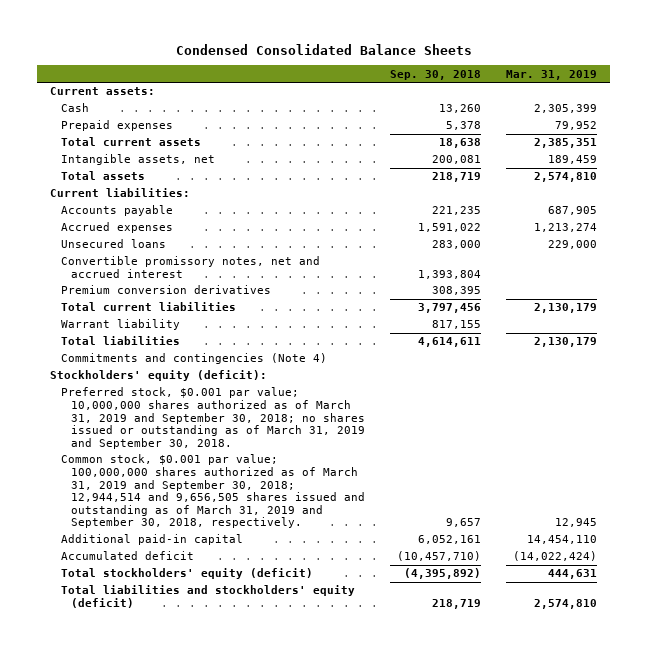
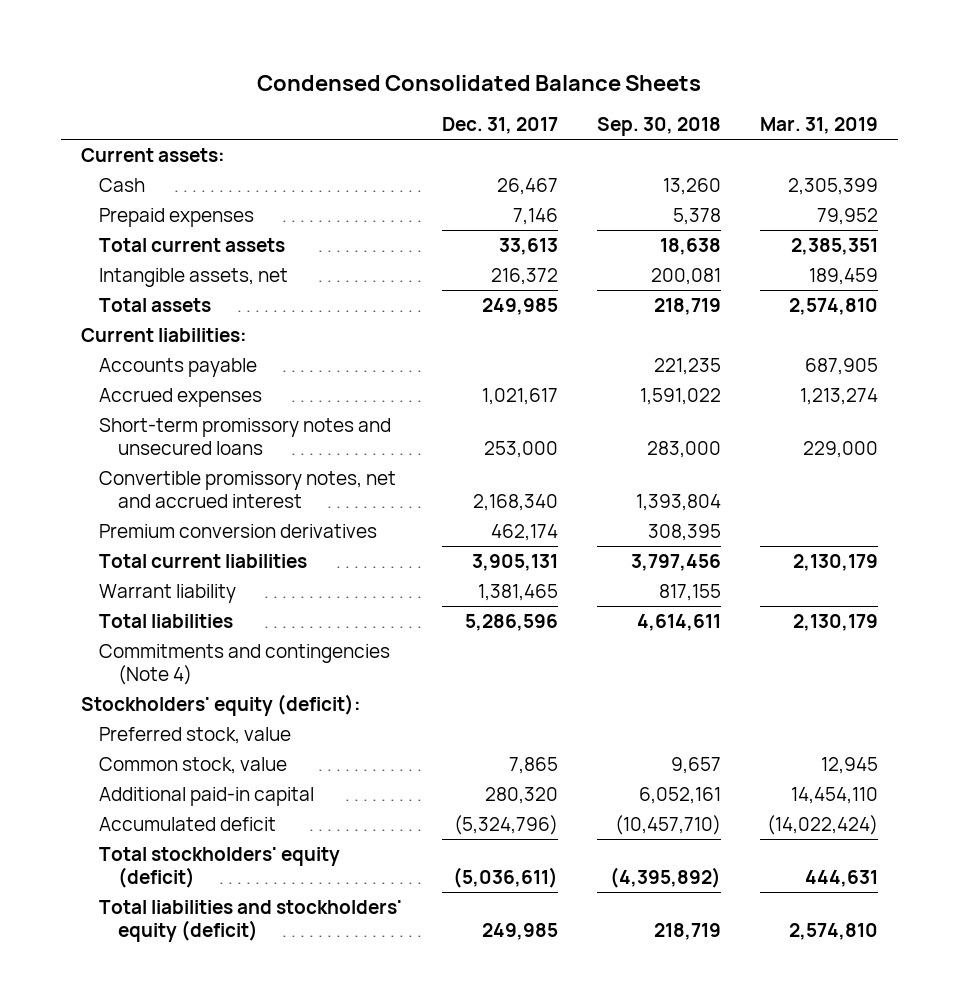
none -> [441,117,558,135] Dec. 31, 2017
[60,239,166,249] Unsecured loans -> [99,417,392,455] Short-term promissory notes and unsecured loans
[60,387,366,449] Preferred stock, $0.001 par value; 10,000,000 shares authorized as of March 31, 2019 and September 30, 2018; no shares issued or outstanding as of March 31, 2019 and September 30, 2018. -> [99,726,292,744] Preferred stock, value
[60,454,366,529] Common stock, $0.001 par value; 100,000,000 shares authorized as of March 31, 2019 and September 30, 2018; 12,944,514 and 9,656,505 shares issued and outstanding as of March 31, 2019 and September 30, 2018, respectively. -> [99,756,288,774] Common stock, value

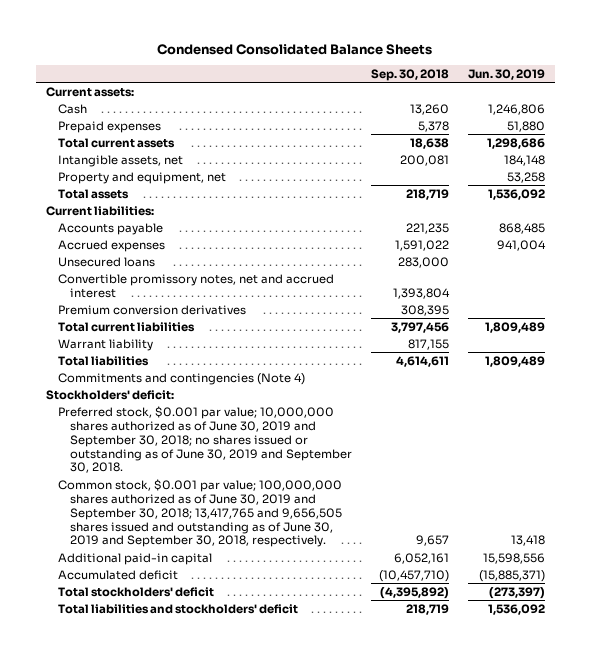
[441,117,558,135] Dec. 31, 2017 -> none
[760,117,879,135] Mar. 31, 2019 -> none
none -> [468,68,546,80] Jun. 30, 2019
none -> [58,171,227,184] Property and equipment, net
[99,417,392,455] Short-term promissory notes and unsecured loans -> [58,256,156,267] Unsecured loans
[80,693,361,716] Stockholders' equity (deficit): -> [45,389,174,400] Stockholders' deficit:
[99,726,292,744] Preferred stock, value -> [58,405,353,474] Preferred stock, $0.001 par value; 10,000,000 shares authorized as of June 30, 2019 and September 30, 2018; no shares issued or outstanding as of June 30, 2019 and September 30, 2018.
[99,756,288,774] Common stock, value -> [58,478,343,548] Common stock, $0.001 par value; 100,000,000 shares authorized as of June 30, 2019 and September 30, 2018; 13,417,765 and 9,656,505 shares issued and outstanding as of June 30, 2019 and September 30, 2018, respectively.
[99,846,341,888] Total stockholders' equity (deficit) -> [58,586,215,597] Total stockholders' deficit
[99,899,403,942] Total liabilities and stockholders' equity (deficit) -> [58,603,299,614] Total liabilities and stockholders' deficit

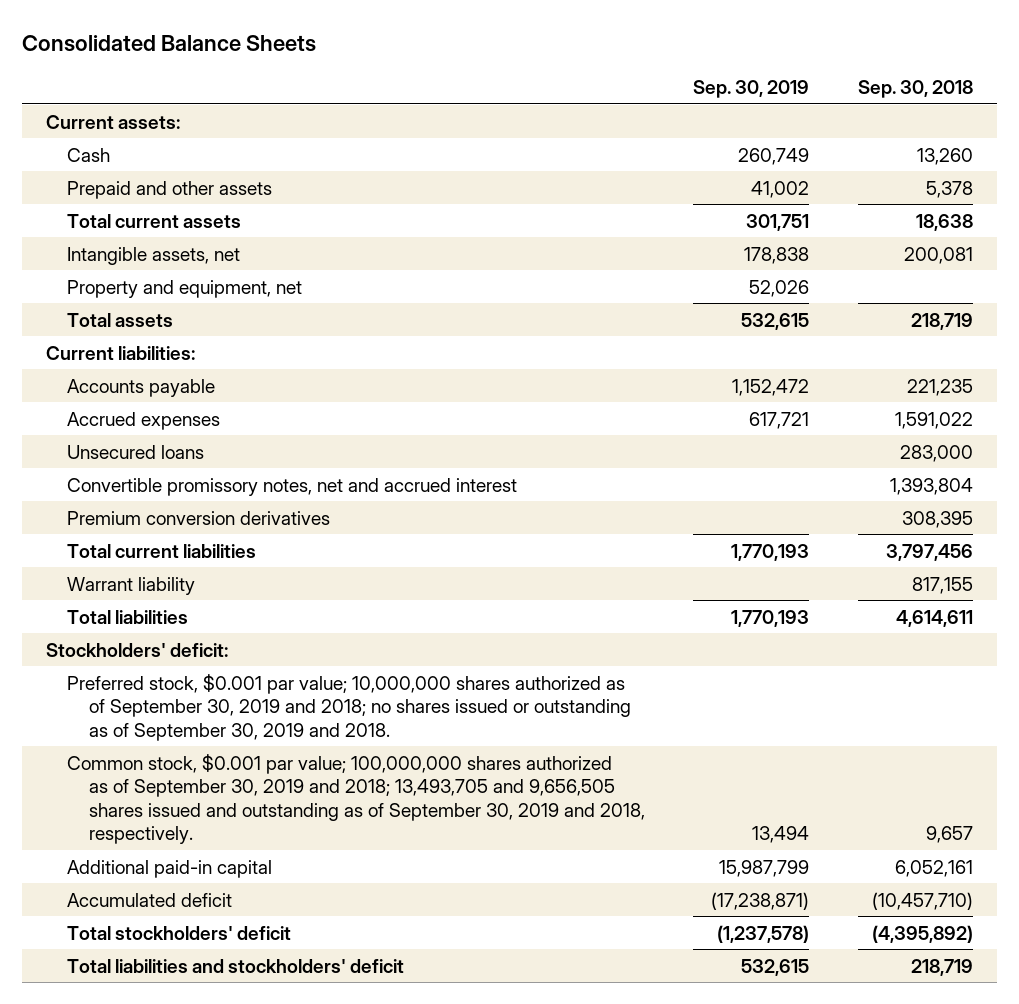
[157,44,433,56] Condensed Consolidated Balance Sheets -> [21,35,316,53] Consolidated Balance Sheets
[468,68,546,80] Jun. 30, 2019 -> none
none -> [693,79,810,98] Sep. 30, 2019
[58,120,162,133] Prepaid expenses -> [67,180,273,199] Prepaid and other assets
[58,372,306,385] Commitments and contingencies (Note 4) -> none
[58,405,353,474] Preferred stock, $0.001 par value; 10,000,000 shares authorized as of June 30, 2019 and September 30, 2018; no shares issued or outstanding as of June 30, 2019 and September 30, 2018. -> [67,673,631,741] Preferred stock, $0.001 par value; 10,000,000 shares authorized as of September 30, 2019 and 2018; no shares issued or outstanding as of September 30, 2019 and 2018.
[58,478,343,548] Common stock, $0.001 par value; 100,000,000 shares authorized as of June 30, 2019 and September 30, 2018; 13,417,765 and 9,656,505 shares issued and outstanding as of June 30, 2019 and September 30, 2018, respectively. -> [67,753,645,845] Common stock, $0.001 par value; 100,000,000 shares authorized as of September 30, 2019 and 2018; 13,493,705 and 9,656,505 shares issued and outstanding as of September 30, 2019 and 2018, respectively.

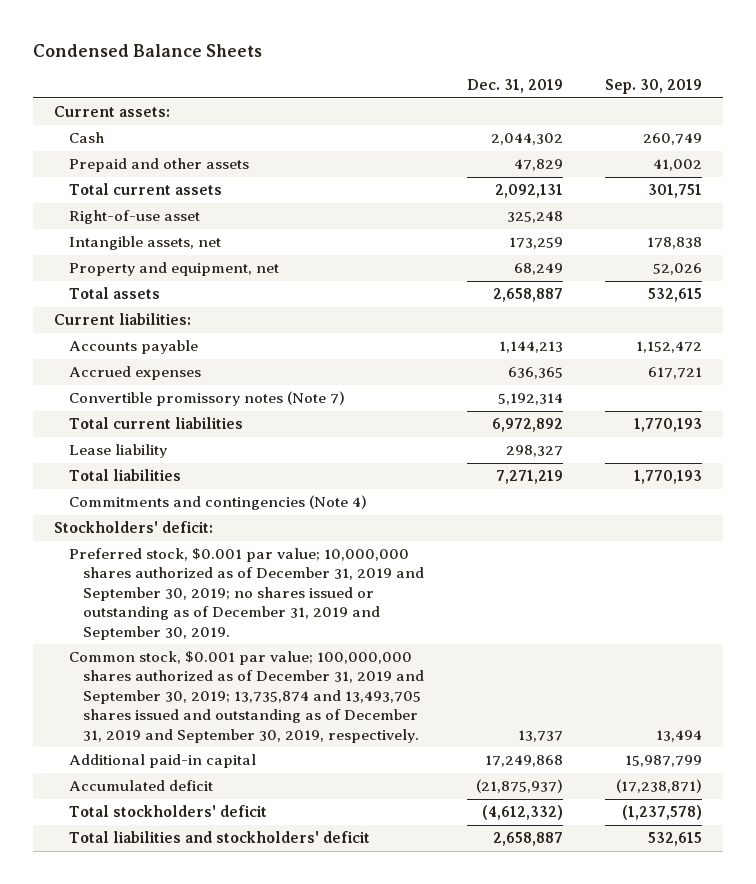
[21,35,316,53] Consolidated Balance Sheets -> [33,43,263,57] Condensed Balance Sheets
[857,79,973,98] Sep. 30, 2018 -> none
none -> [466,79,563,94] Dec. 31, 2019
none -> [68,210,200,225] Right-of-use asset
[67,444,205,459] Unsecured loans -> none
[67,510,331,525] Premium conversion derivatives -> none
[67,477,518,496] Convertible promissory notes, net and accrued interest -> [68,391,345,407] Convertible promissory notes (Note 7)
[67,576,196,595] Warrant liability -> none
none -> [68,444,167,459] Lease liability
none -> [68,495,367,511] Commitments and contingencies (Note 4)
[67,673,631,741] Preferred stock, $0.001 par value; 10,000,000 shares authorized as of September 30, 2019 and 2018; no shares issued or outstanding as of September 30, 2019 and 2018. -> [68,548,425,640] Preferred stock, $0.001 par value; 10,000,000 shares authorized as of December 31, 2019 and September 30, 2019; no shares issued or outstanding as of December 31, 2019 and September 30, 2019.
[67,753,645,845] Common stock, $0.001 par value; 100,000,000 shares authorized as of September 30, 2019 and 2018; 13,493,705 and 9,656,505 shares issued and outstanding as of September 30, 2019 and 2018, respectively. -> [68,651,425,743] Common stock, $0.001 par value; 100,000,000 shares authorized as of December 31, 2019 and September 30, 2019; 13,735,874 and 13,493,705 shares issued and outstanding as of December 31, 2019 and September 30, 2019, respectively.

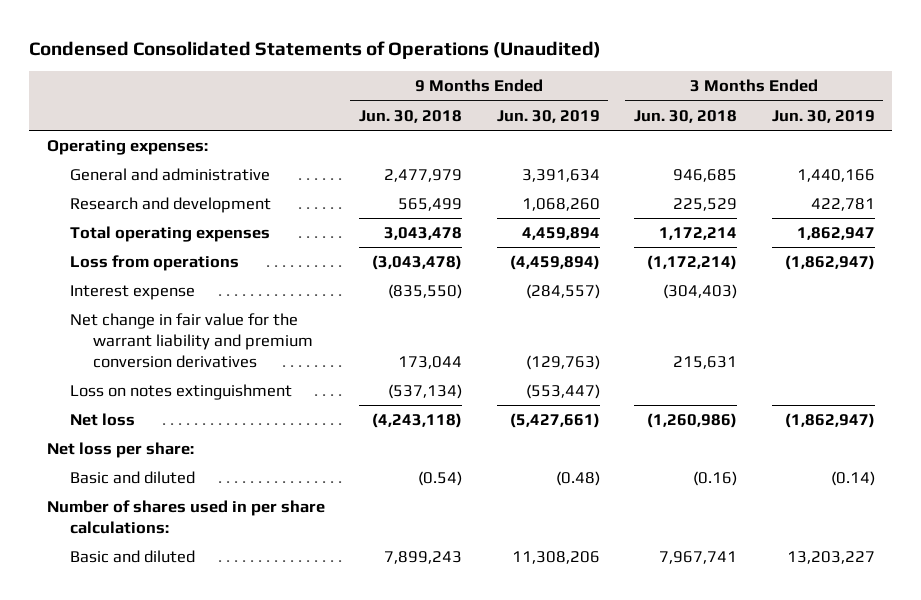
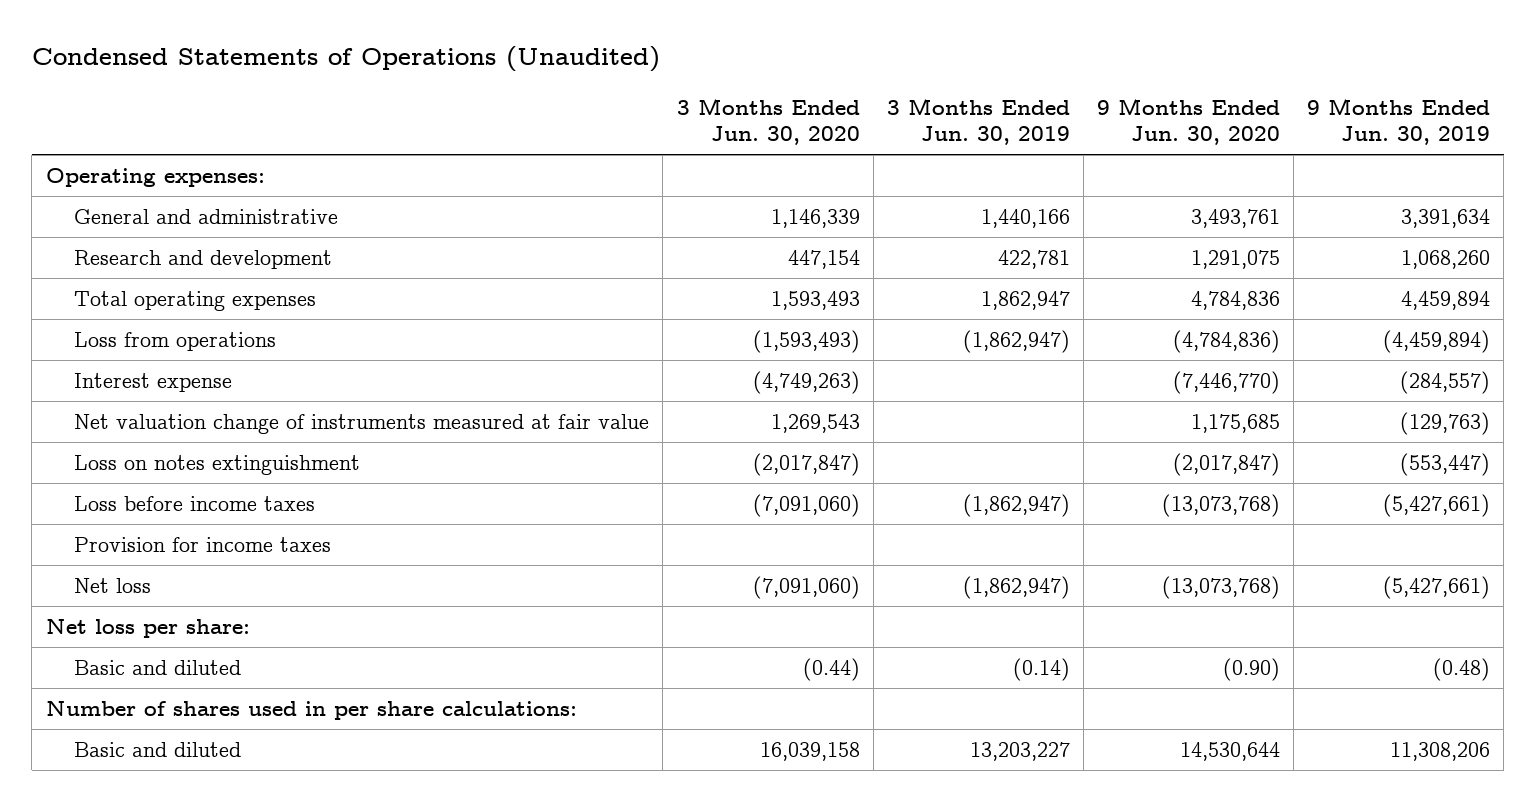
[29,40,602,59] Condensed Consolidated Statements of Operations (Unaudited) -> [31,46,660,73] Condensed Statements of Operations (Unaudited)
[359,109,463,123] Jun. 30, 2018 -> none
[634,109,738,123] Jun. 30, 2018 -> none
none -> [676,97,860,145] 3 Months Ended Jun. 30, 2020
none -> [1096,97,1280,145] 9 Months Ended Jun. 30, 2020
[69,313,313,368] Net change in fair value for the warrant liability and premium conversion derivatives -> [74,414,650,435] Net valuation change of instruments measured at fair value
none -> [74,496,316,512] Loss before income taxes
none -> [74,537,332,553] Provision for income taxes

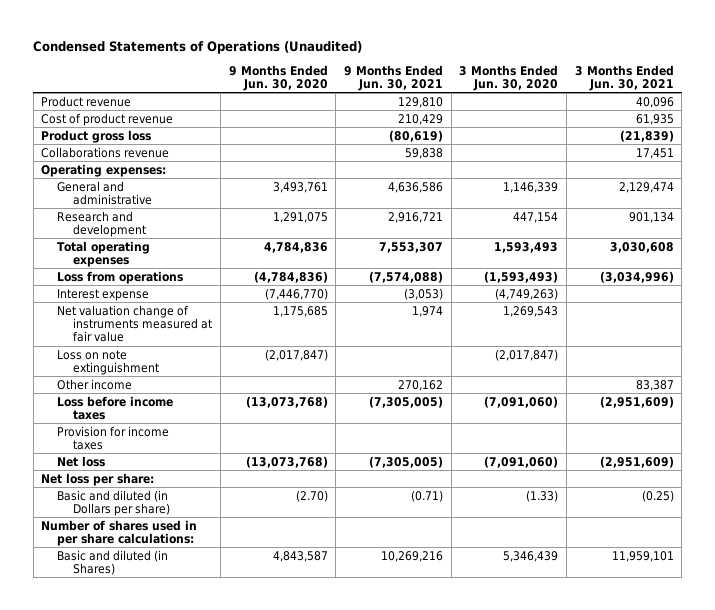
[886,97,1070,145] 3 Months Ended Jun. 30, 2019 -> none
[1307,97,1491,145] 9 Months Ended Jun. 30, 2019 -> none
none -> [343,64,443,91] 9 Months Ended Jun. 30, 2021
none -> [574,64,674,91] 3 Months Ended Jun. 30, 2021
none -> [41,95,132,107] Product revenue
none -> [41,112,174,126] Cost of product revenue
none -> [41,129,152,143] Product gross loss
none -> [41,146,170,158] Collaborations revenue
[74,455,361,476] Loss on notes extinguishment -> [57,349,160,375] Loss on note extinguishment
none -> [57,378,133,390] Other income
[74,660,242,676] Basic and diluted -> [57,489,171,516] Basic and diluted (in Dollars per share)
[802,658,860,682] (0.44) -> [526,489,559,502] (1.33)
[1222,658,1280,682] (0.90) -> [295,489,328,502] (2.70)
[74,742,242,758] Basic and diluted -> [57,549,169,575] Basic and diluted (in Shares)
[759,742,860,762] 16,039,158 -> [503,550,559,562] 5,346,439
[1179,742,1280,762] 14,530,644 -> [272,550,328,562] 4,843,587

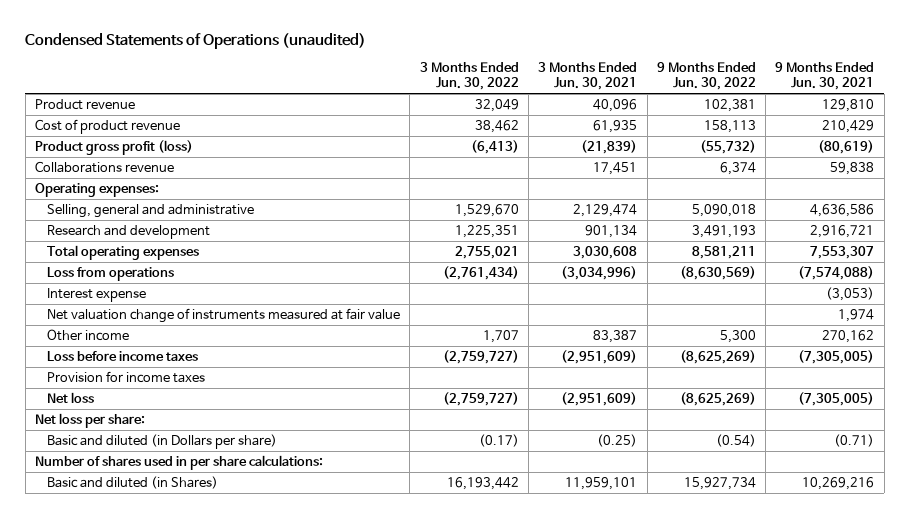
[33,40,363,54] Condensed Statements of Operations (Unaudited) -> [25,32,367,49] Condensed Statements of Operations (unaudited)
[228,64,328,91] 9 Months Ended Jun. 30, 2020 -> none
[459,64,559,91] 3 Months Ended Jun. 30, 2020 -> none
none -> [419,62,519,91] 3 Months Ended Jun. 30, 2022
none -> [656,62,756,91] 9 Months Ended Jun. 30, 2022
[41,129,152,143] Product gross loss -> [35,139,194,155] Product gross profit (loss)
[57,180,153,205] General and administrative -> [47,203,255,218] Selling, general and administrative
[57,349,160,375] Loss on note extinguishment -> none

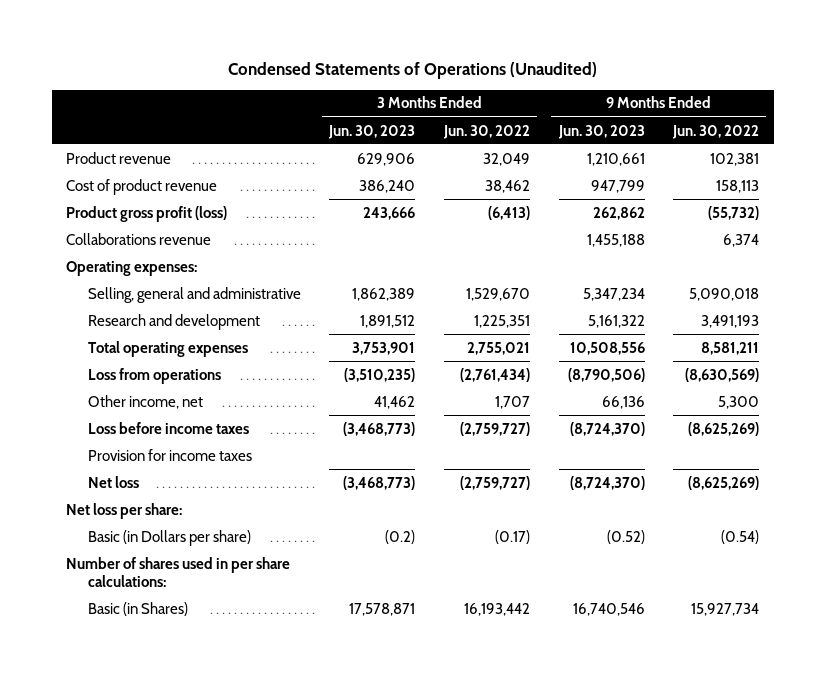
[25,32,367,49] Condensed Statements of Operations (unaudited) -> [227,61,597,79] Condensed Statements of Operations (Unaudited)
[538,62,638,91] 3 Months Ended Jun. 30, 2021 -> none
[775,62,875,91] 9 Months Ended Jun. 30, 2021 -> none
none -> [328,124,416,139] Jun. 30, 2023
none -> [557,124,645,139] Jun. 30, 2023
[47,287,147,302] Interest expense -> none
[47,307,401,323] Net valuation change of instruments measured at fair value -> none
[47,328,130,341] Other income -> [87,394,203,409] Other income, net
[47,433,278,449] Basic and diluted (in Dollars per share) -> [87,529,251,546] Basic (in Dollars per share)
[47,475,219,489] Basic and diluted (in Shares) -> [87,601,188,616] Basic (in Shares)

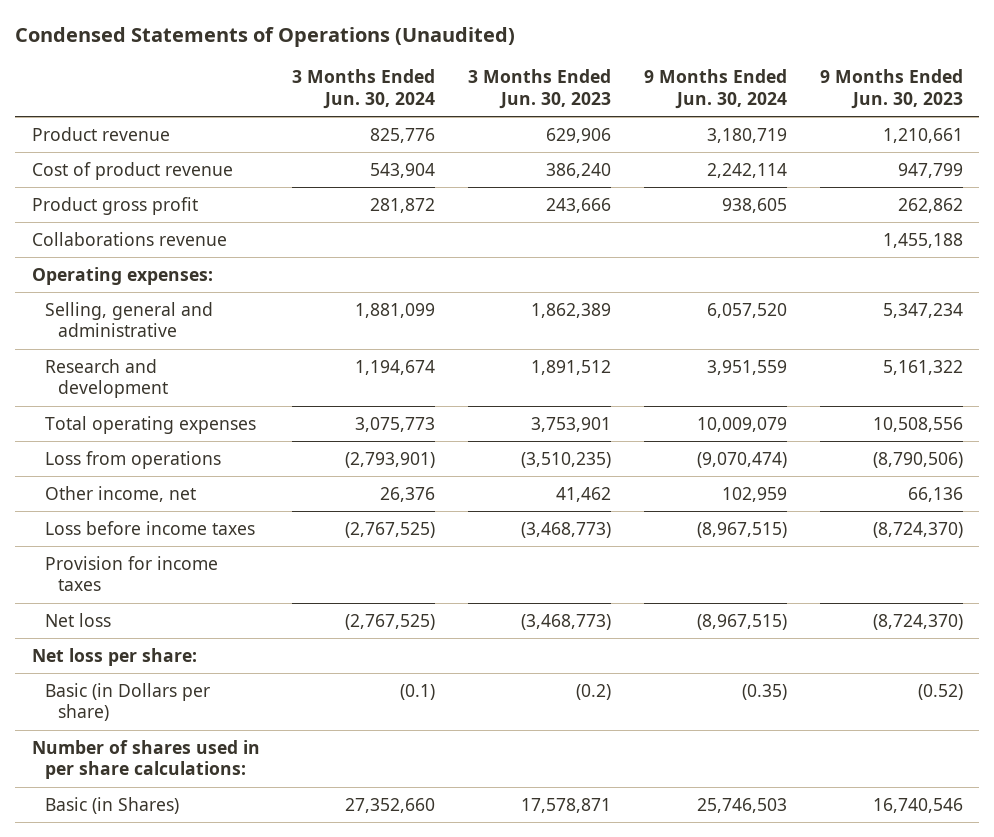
[442,124,530,139] Jun. 30, 2022 -> none
[672,124,760,139] Jun. 30, 2022 -> none
none -> [292,69,436,109] 3 Months Ended Jun. 30, 2024
none -> [643,69,787,109] 9 Months Ended Jun. 30, 2024
[65,205,227,222] Product gross profit (loss) -> [31,196,198,215] Product gross profit

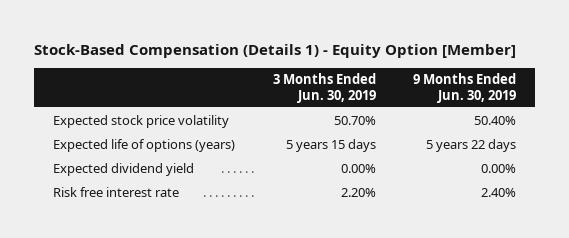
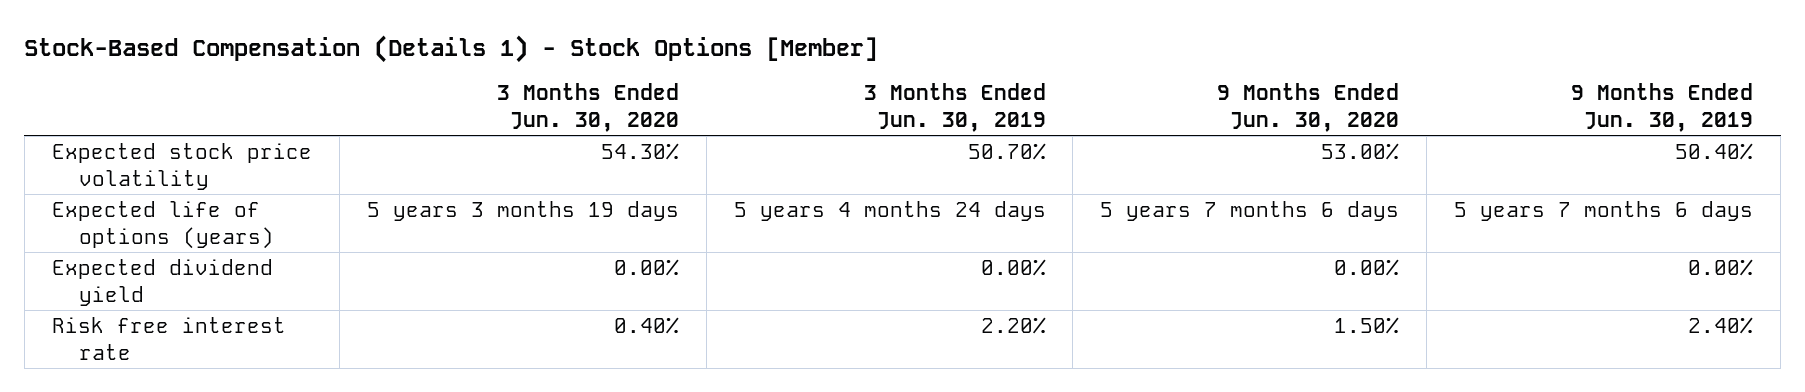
[34,43,517,58] Stock-Based Compensation (Details 1) - Equity Option [Member] -> [24,35,879,64] Stock-Based Compensation (Details 1) - Stock Options [Member]
none -> [496,83,679,132] 3 Months Ended Jun. 30, 2020
none -> [1217,83,1400,132] 9 Months Ended Jun. 30, 2020
[285,138,376,152] 5 years 15 days -> [733,201,1046,222] 5 years 4 months 24 days
[426,138,517,152] 5 years 22 days -> [1454,201,1754,222] 5 years 7 months 6 days

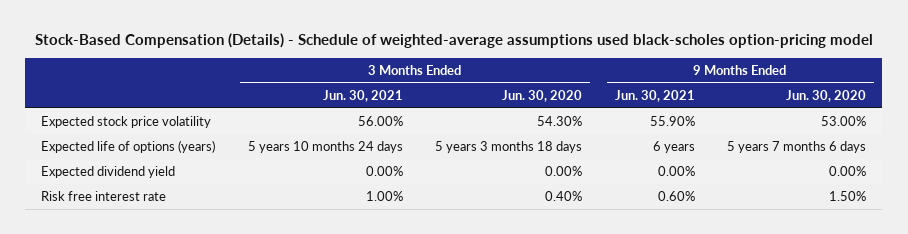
[24,35,879,64] Stock-Based Compensation (Details 1) - Stock Options [Member] -> [34,33,873,49] Stock-Based Compensation (Details) - Schedule of weighted-average assumptions used black-scholes option-pricing model
[863,83,1046,132] 3 Months Ended Jun. 30, 2019 -> none
[1571,83,1754,132] 9 Months Ended Jun. 30, 2019 -> none
none -> [322,89,403,102] Jun. 30, 2021
none -> [614,89,695,102] Jun. 30, 2021
[366,201,679,222] 5 years 3 months 19 days -> [435,140,583,153] 5 years 3 months 18 days

